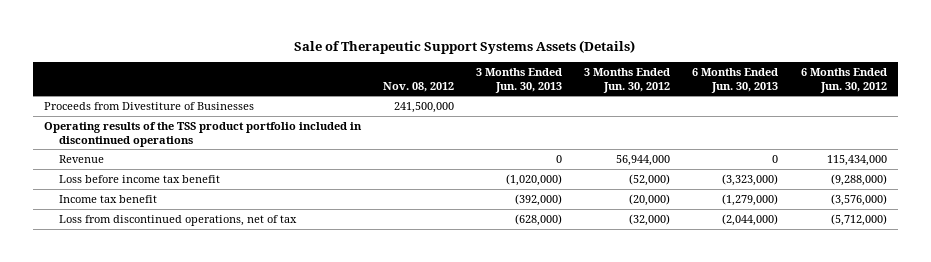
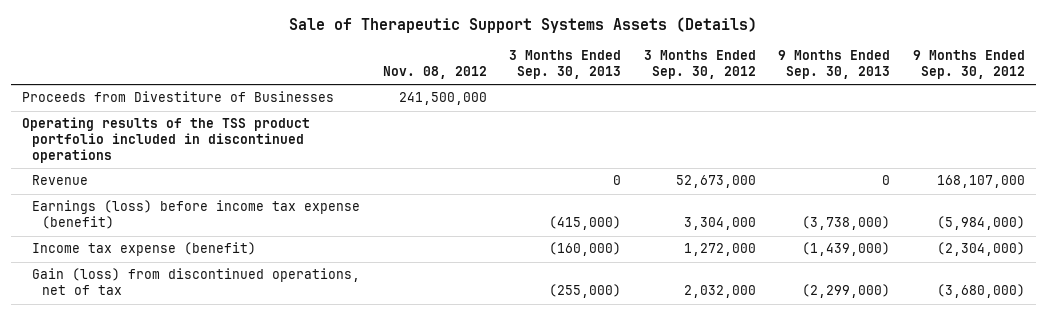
[476,67,563,93] 3 Months Ended Jun. 30, 2013 -> none
[584,67,671,93] 3 Months Ended Jun. 30, 2012 -> none
[692,67,779,93] 6 Months Ended Jun. 30, 2013 -> none
[800,67,887,93] 6 Months Ended Jun. 30, 2012 -> none
none -> [509,49,622,79] 3 Months Ended Sep. 30, 2013
none -> [643,49,756,79] 3 Months Ended Sep. 30, 2012
none -> [778,49,891,79] 9 Months Ended Sep. 30, 2013
none -> [912,49,1025,79] 9 Months Ended Sep. 30, 2012
[58,174,220,183] Loss before income tax benefit -> [32,200,361,230] Earnings (loss) before income tax expense (benefit)
[58,194,157,203] Income tax benefit -> [32,242,257,257] Income tax expense (benefit)
[58,214,297,226] Loss from discontinued operations, net of tax -> [32,268,361,296] Gain (loss) from discontinued operations, net of tax

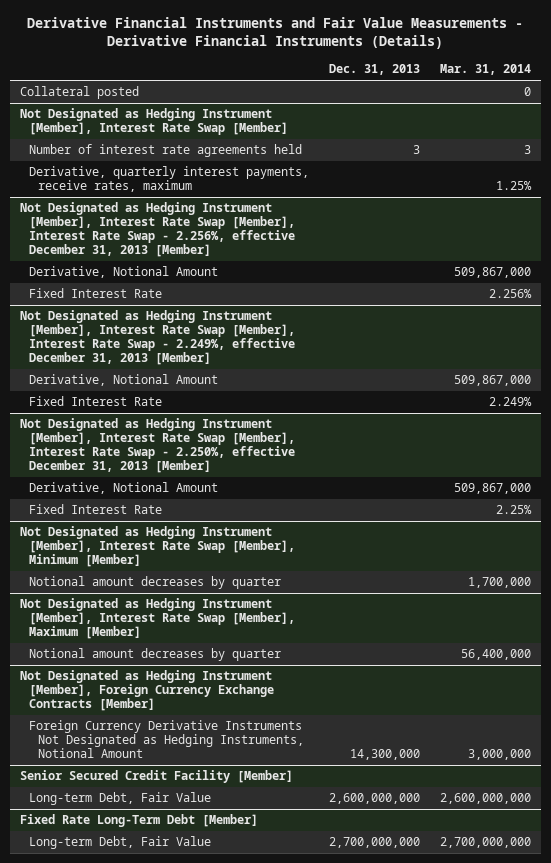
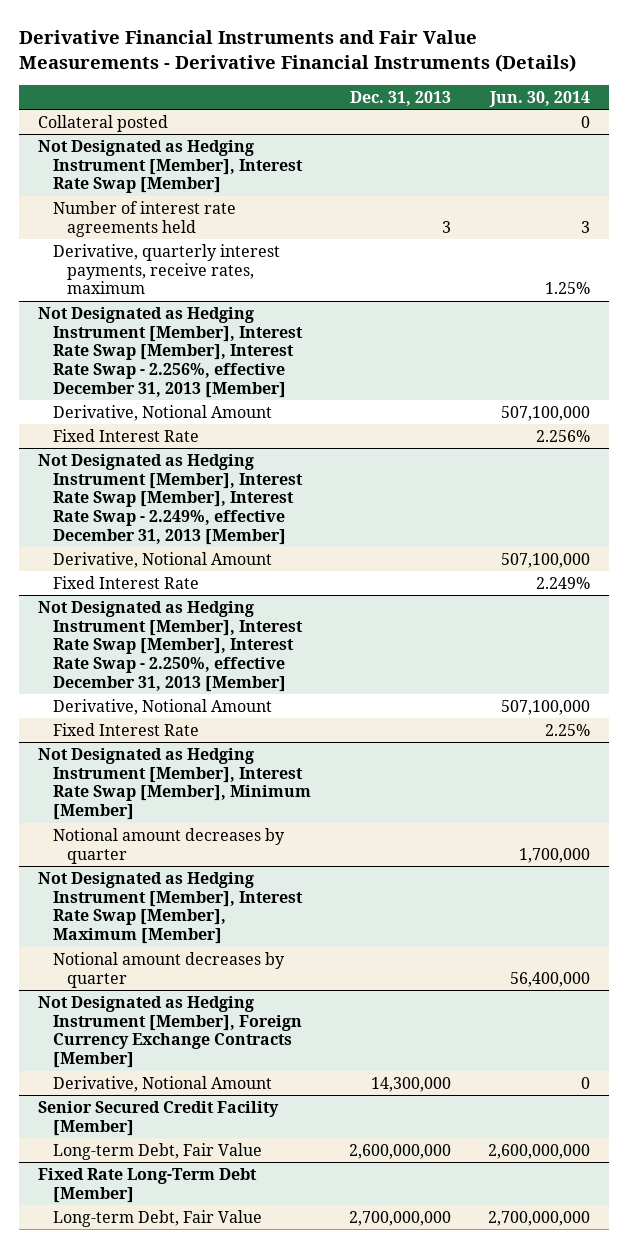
[439,64,531,76] Mar. 31, 2014 -> none
none -> [489,90,591,107] Jun. 30, 2014
[28,720,305,759] Foreign Currency Derivative Instruments Not Designated as Hedging Instruments, Notional Amount -> [52,1075,272,1092] Derivative, Notional Amount

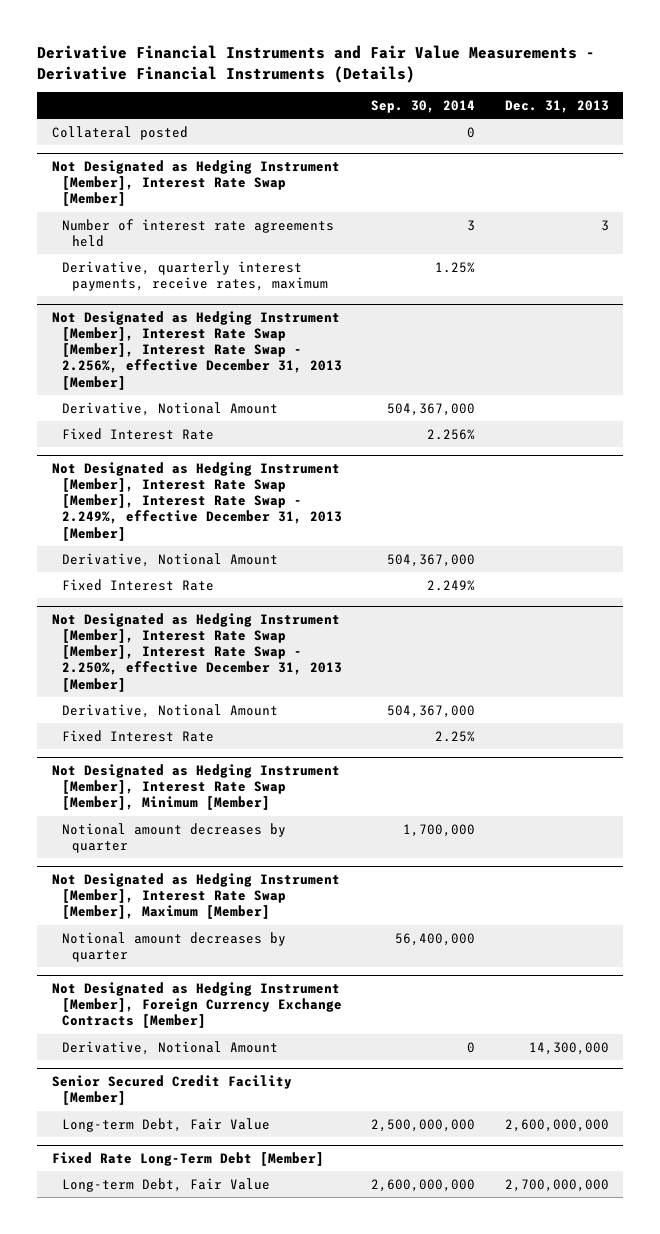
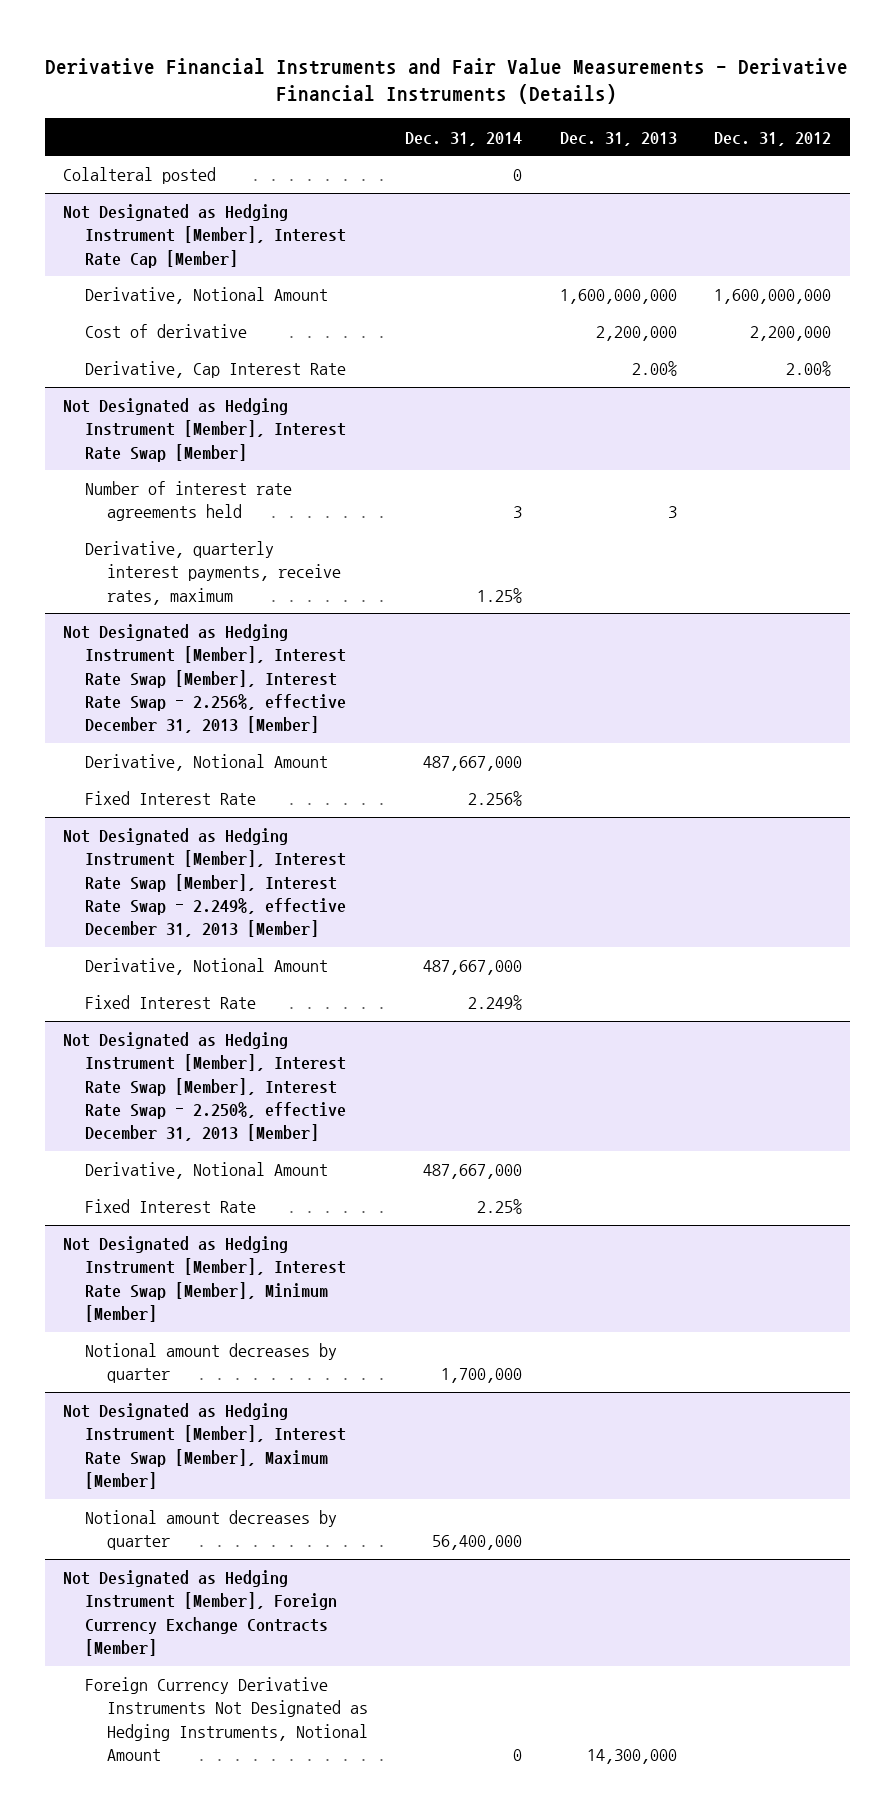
[371,99,476,113] Sep. 30, 2014 -> none
none -> [405,131,523,146] Dec. 31, 2014
none -> [714,131,832,146] Dec. 31, 2012
[51,125,188,140] Collateral posted -> [63,167,217,185] Colalteral posted
none -> [63,204,347,268] Not Designated as Hedging Instrument [Member], Interest Rate Cap [Member]
none -> [85,287,329,305] Derivative, Notional Amount
none -> [85,324,248,339] Cost of derivative
none -> [85,361,347,379] Derivative, Cap Interest Rate
[51,1074,292,1106] Senior Secured Credit Facility [Member] -> none
[61,1117,270,1132] Long-term Debt, Fair Value -> none
[51,1151,324,1166] Fixed Rate Long-Term Debt [Member] -> none
[61,1177,270,1192] Long-term Debt, Fair Value -> none
[61,1040,278,1055] Derivative, Notional Amount -> [85,1677,368,1761] Foreign Currency Derivative Instruments Not Designated as Hedging Instruments, Notional Amount

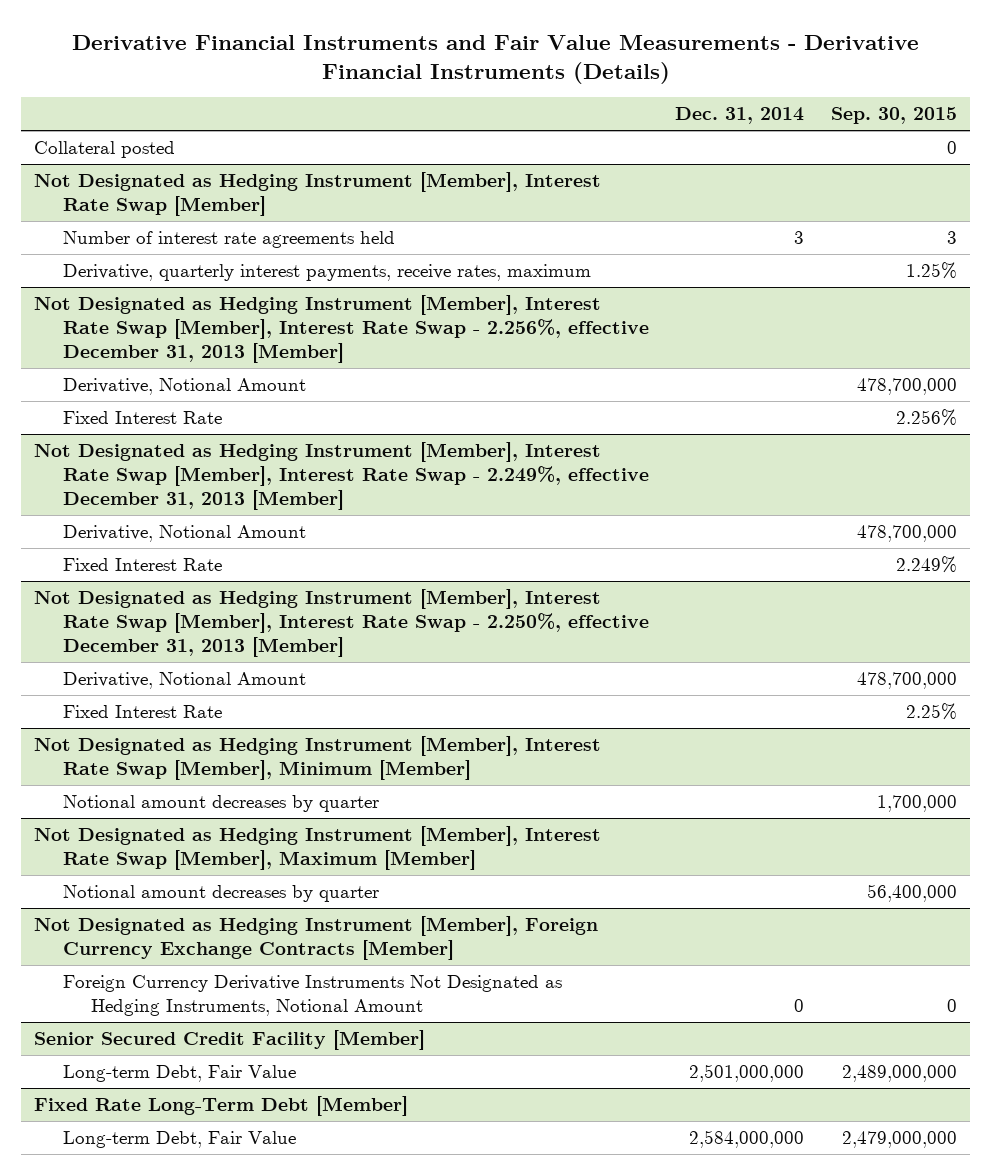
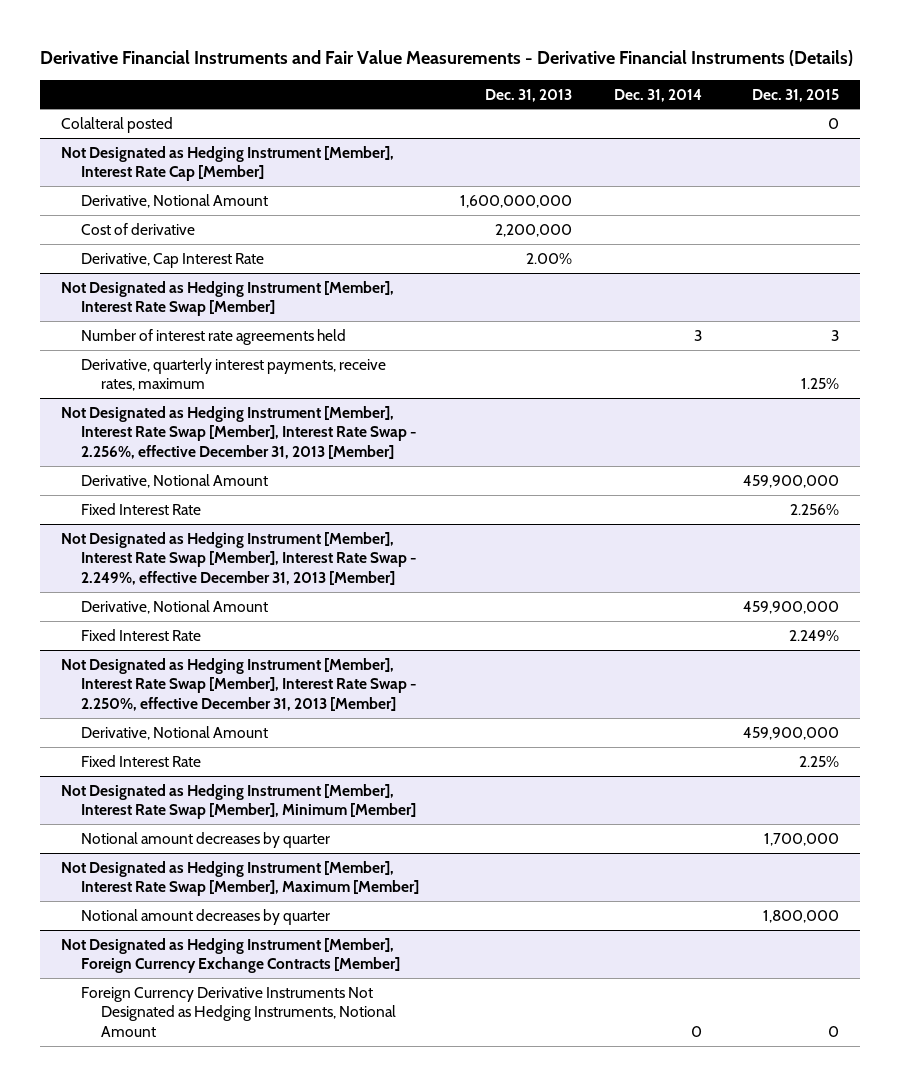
[830,107,957,125] Sep. 30, 2015 -> none
none -> [485,88,573,102] Dec. 31, 2013
none -> [752,88,840,102] Dec. 31, 2015
[34,140,176,158] Collateral posted -> [60,116,173,133] Colalteral posted
none -> [60,145,394,182] Not Designated as Hedging Instrument [Member], Interest Rate Cap [Member]
none -> [81,193,269,208] Derivative, Notional Amount
none -> [81,222,196,235] Cost of derivative
none -> [81,252,265,268] Derivative, Cap Interest Rate
[34,1029,426,1050] Senior Secured Credit Facility [Member] -> none
[62,1064,296,1082] Long-term Debt, Fair Value -> none
[34,1095,409,1116] Fixed Rate Long-Term Debt [Member] -> none
[62,1130,296,1148] Long-term Debt, Fair Value -> none

